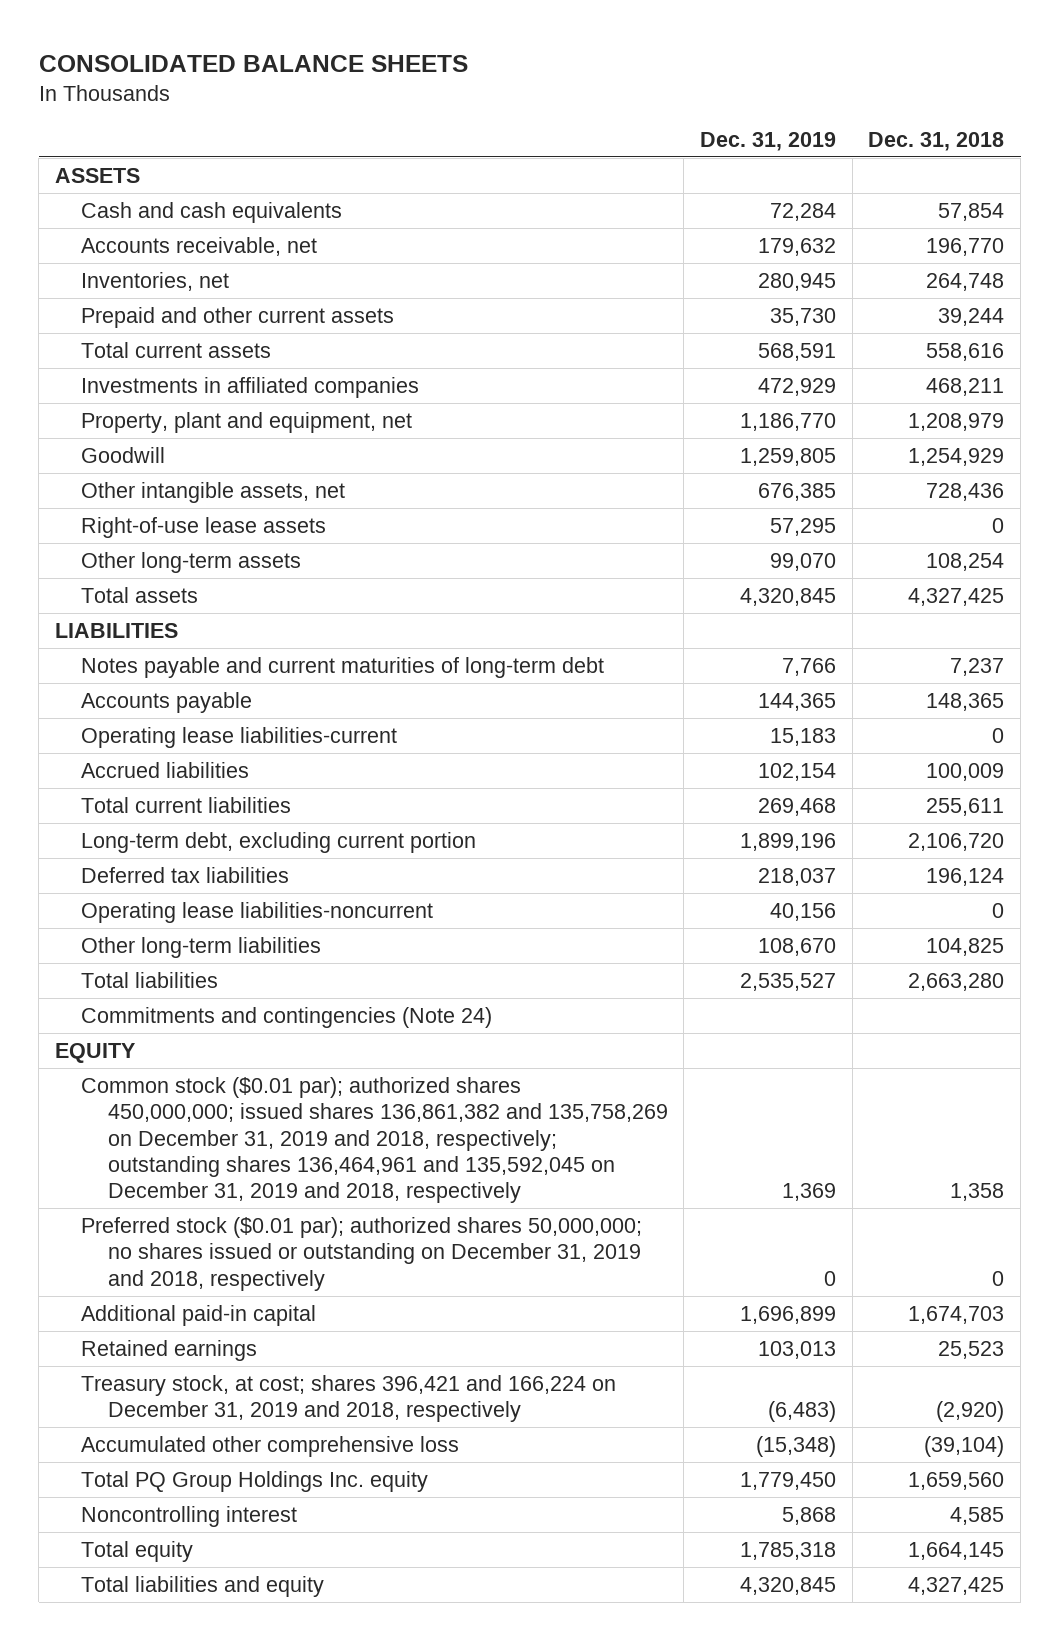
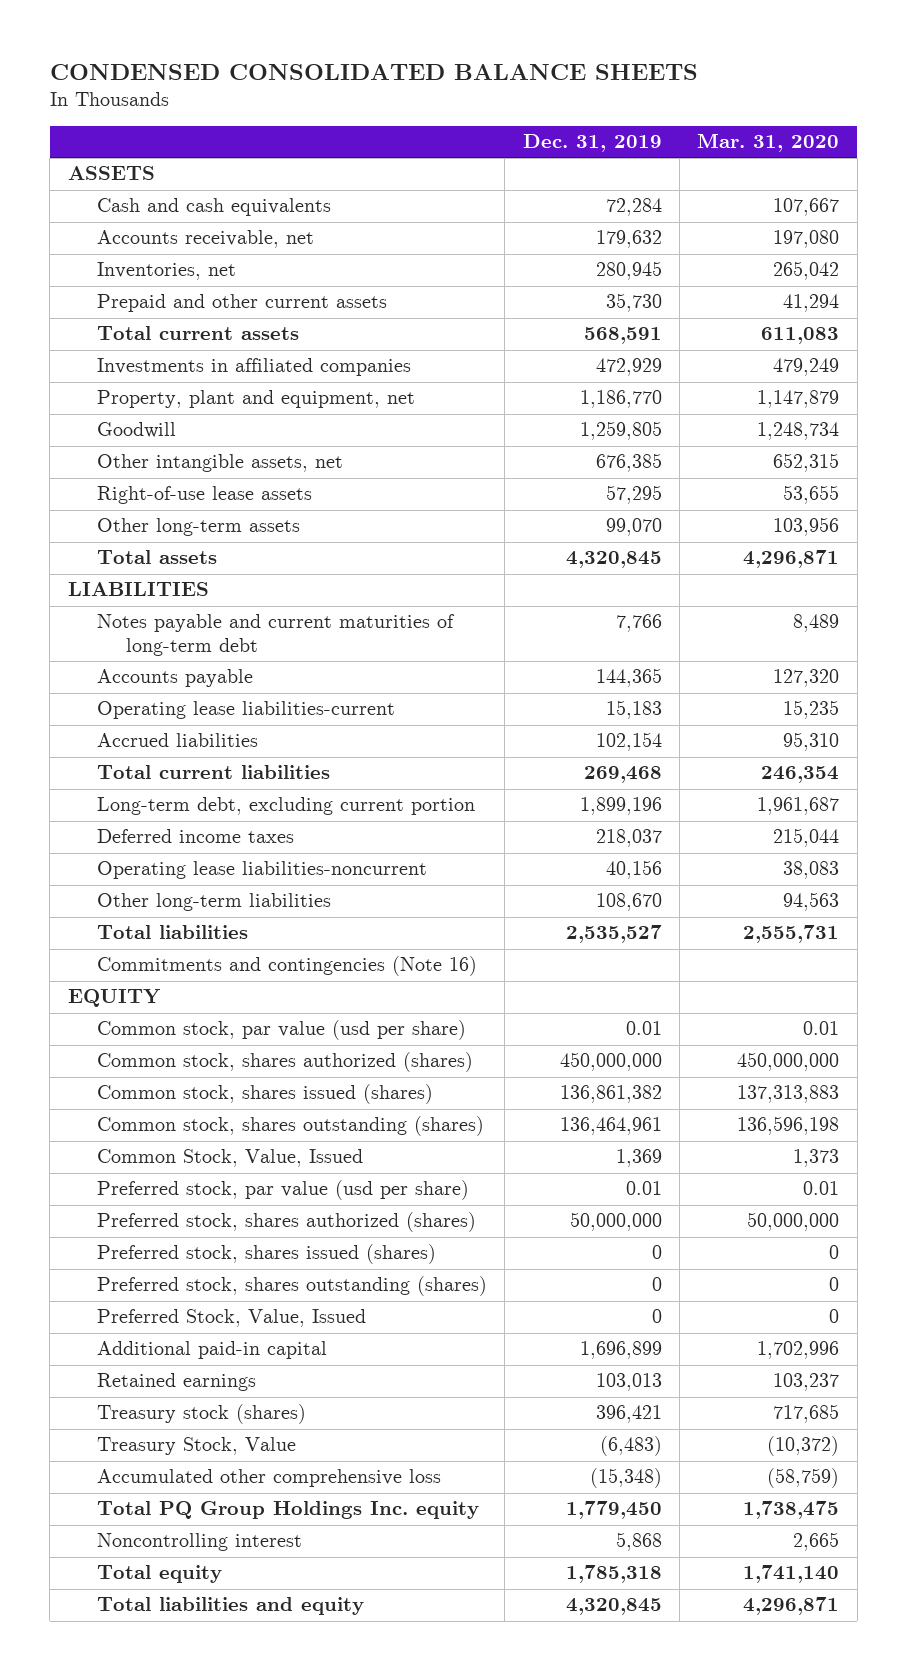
[38,54,468,72] CONSOLIDATED BALANCE SHEETS -> [49,64,698,81] CONDENSED CONSOLIDATED BALANCE SHEETS
[868,131,1005,151] Dec. 31, 2018 -> none
none -> [697,133,840,153] Mar. 31, 2020
[81,866,290,883] Deferred tax liabilities -> [97,829,295,844] Deferred income taxes
[81,1006,493,1028] Commitments and contingencies (Note 24) -> [97,956,478,977] Commitments and contingencies (Note 16)
none -> [97,1020,467,1041] Common stock, par value (usd per share)
none -> [97,1052,474,1073] Common stock, shares authorized (shares)
none -> [97,1084,434,1105] Common stock, shares issued (shares)
none -> [97,1116,485,1137] Common stock, shares outstanding (shares)
[81,1076,668,1204] Common stock ($0.01 par); authorized shares 450,000,000; issued shares 136,861,382 and 135,758,269 on December 31, 2019 and 2018, respectively; outstanding shares 136,464,961 and 135,592,045 on December 31, 2019 and 2018, respectively -> [97,1149,364,1168] Common Stock, Value, Issued
none -> [97,1180,470,1201] Preferred stock, par value (usd per share)
none -> [97,1212,477,1233] Preferred stock, shares authorized (shares)
none -> [97,1244,437,1265] Preferred stock, shares issued (shares)
none -> [97,1276,488,1297] Preferred stock, shares outstanding (shares)
[81,1216,643,1291] Preferred stock ($0.01 par); authorized shares 50,000,000; no shares issued or outstanding on December 31, 2019 and 2018, respectively -> [97,1309,367,1328] Preferred Stock, Value, Issued
none -> [97,1404,307,1425] Treasury stock (shares)
[81,1374,617,1423] Treasury stock, at cost; shares 396,421 and 166,224 on December 31, 2019 and 2018, respectively -> [97,1437,297,1456] Treasury Stock, Value

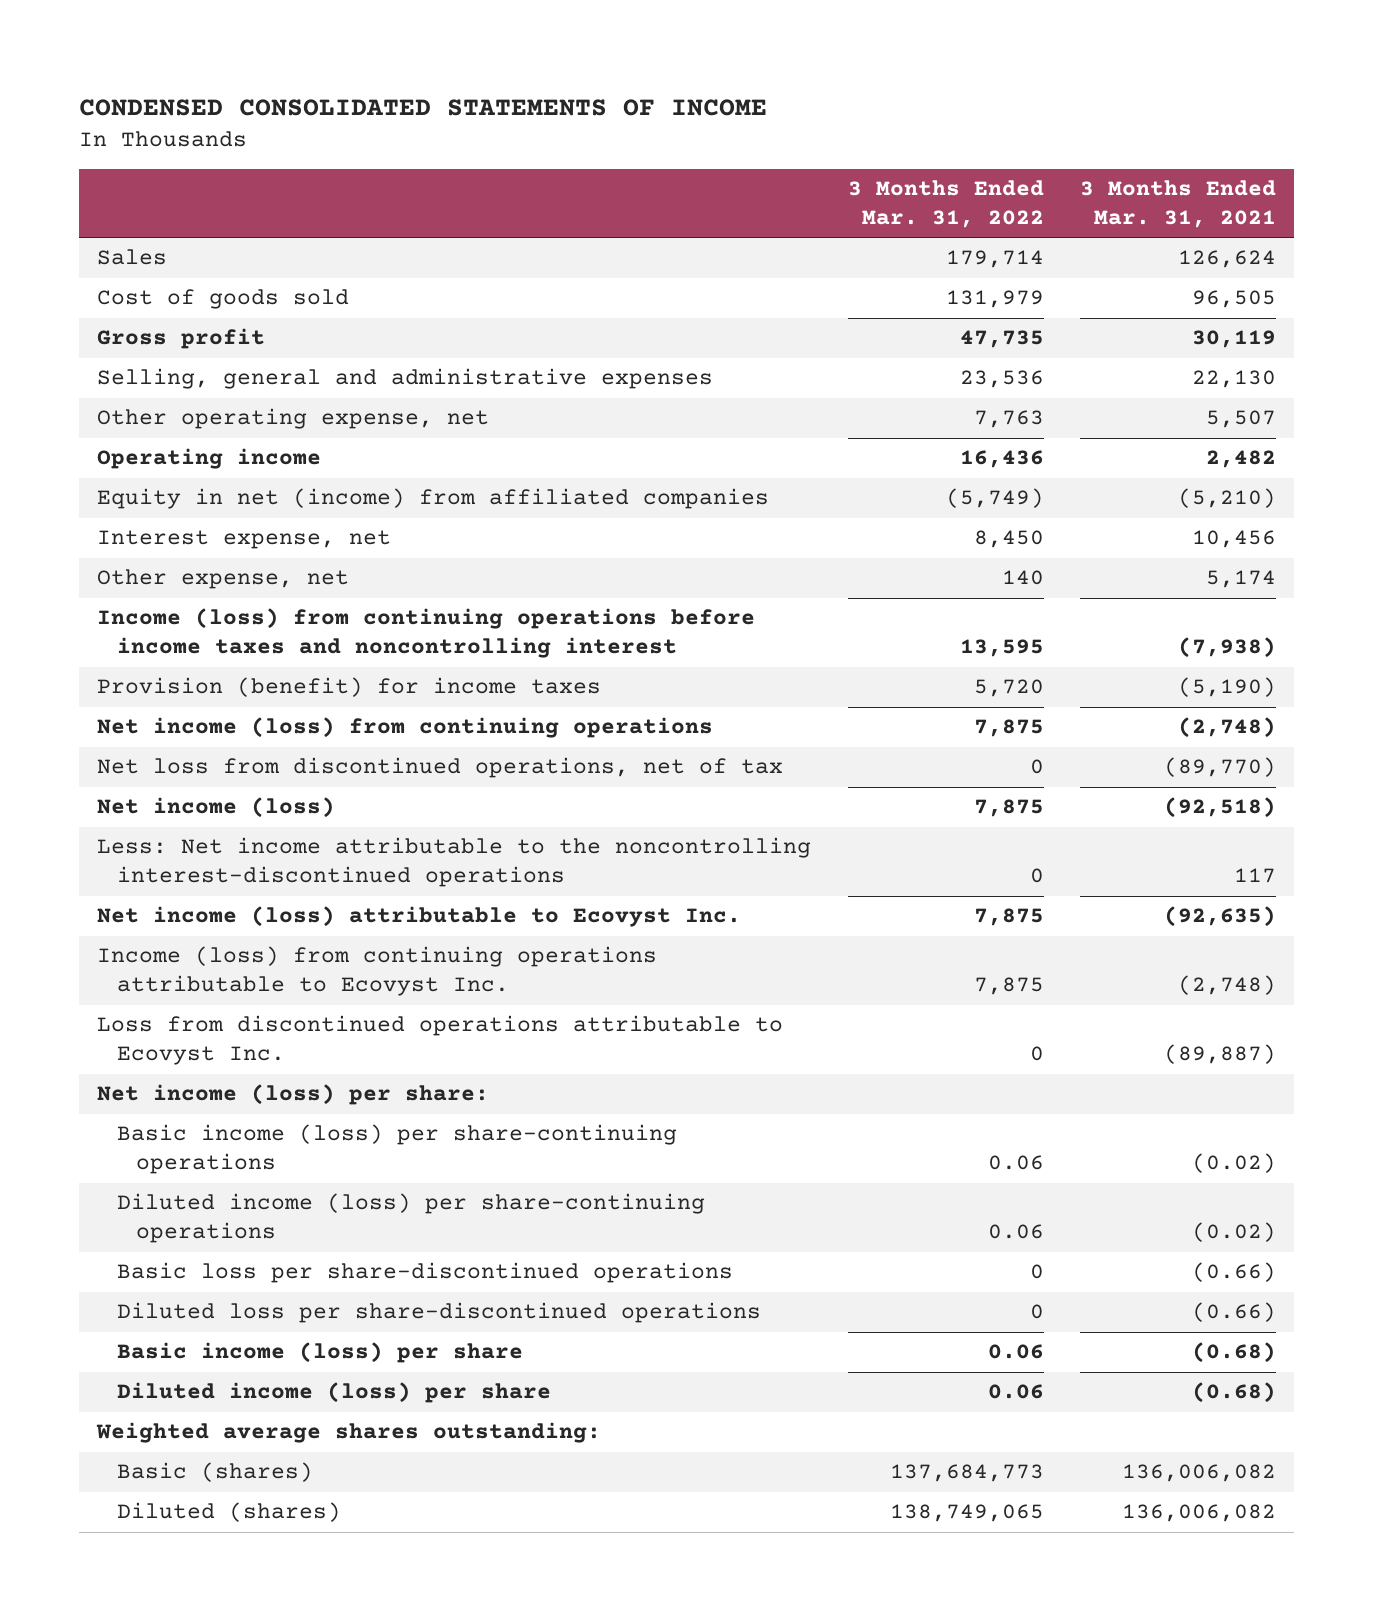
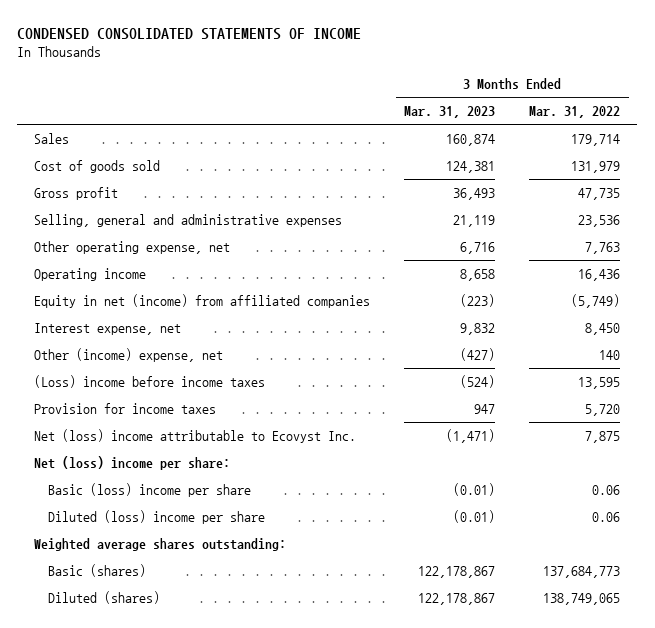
[1079,180,1276,229] 3 Months Ended Mar. 31, 2021 -> none
none -> [404,105,496,118] Mar. 31, 2023
[97,717,714,739] Net income (loss) from continuing operations -> none
[97,757,784,779] Net loss from discontinued operations, net of tax -> none
[97,797,336,819] Net income (loss) -> none
[97,837,812,888] Less: Net income attributable to the noncontrolling interest-discontinued operations -> none
[97,946,658,997] Income (loss) from continuing operations attributable to Ecovyst Inc. -> none
[97,1015,784,1066] Loss from discontinued operations attributable to Ecovyst Inc. -> none
[116,1124,677,1175] Basic income (loss) per share-continuing operations -> none
[116,1193,705,1244] Diluted income (loss) per share-continuing operations -> none
[116,1262,733,1284] Basic loss per share-discontinued operations -> none
[116,1302,761,1324] Diluted loss per share-discontinued operations -> none
[97,569,350,590] Other expense, net -> [34,347,224,362] Other (income) expense, net
[97,608,756,659] Income (loss) from continuing operations before income taxes and noncontrolling interest -> [34,374,266,388] (Loss) income before income taxes
[97,677,602,698] Provision (benefit) for income taxes -> [34,402,217,414] Provision for income taxes
[97,906,742,928] Net income (loss) attributable to Ecovyst Inc. -> [34,428,357,443] Net (loss) income attributable to Ecovyst Inc.
[97,1084,490,1106] Net income (loss) per share: -> [34,455,231,470] Net (loss) income per share:
[116,1342,523,1364] Basic income (loss) per share -> [48,482,252,497] Basic (loss) income per share
[116,1382,551,1404] Diluted income (loss) per share -> [48,509,266,524] Diluted (loss) income per share

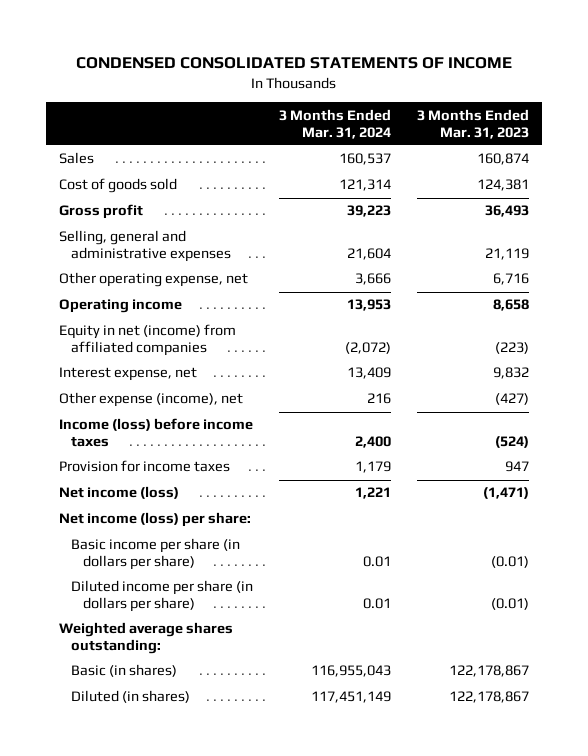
[529,105,621,118] Mar. 31, 2022 -> none
none -> [279,108,392,139] 3 Months Ended Mar. 31, 2024
[34,347,224,362] Other (income) expense, net -> [58,392,243,408] Other expense (income), net
[34,374,266,388] (Loss) income before income taxes -> [58,418,253,448] Income (loss) before income taxes
[34,428,357,443] Net (loss) income attributable to Ecovyst Inc. -> [58,486,179,500] Net income (loss)
[34,455,231,470] Net (loss) income per share: -> [58,512,251,528] Net income (loss) per share:
[48,482,252,497] Basic (loss) income per share -> [71,538,241,571] Basic income per share (in dollars per share)
[48,509,266,524] Diluted (loss) income per share -> [71,580,254,613] Diluted income per share (in dollars per share)
[48,563,147,577] Basic (shares) -> [71,664,178,678] Basic (in shares)
[48,590,161,604] Diluted (shares) -> [71,690,191,704] Diluted (in shares)

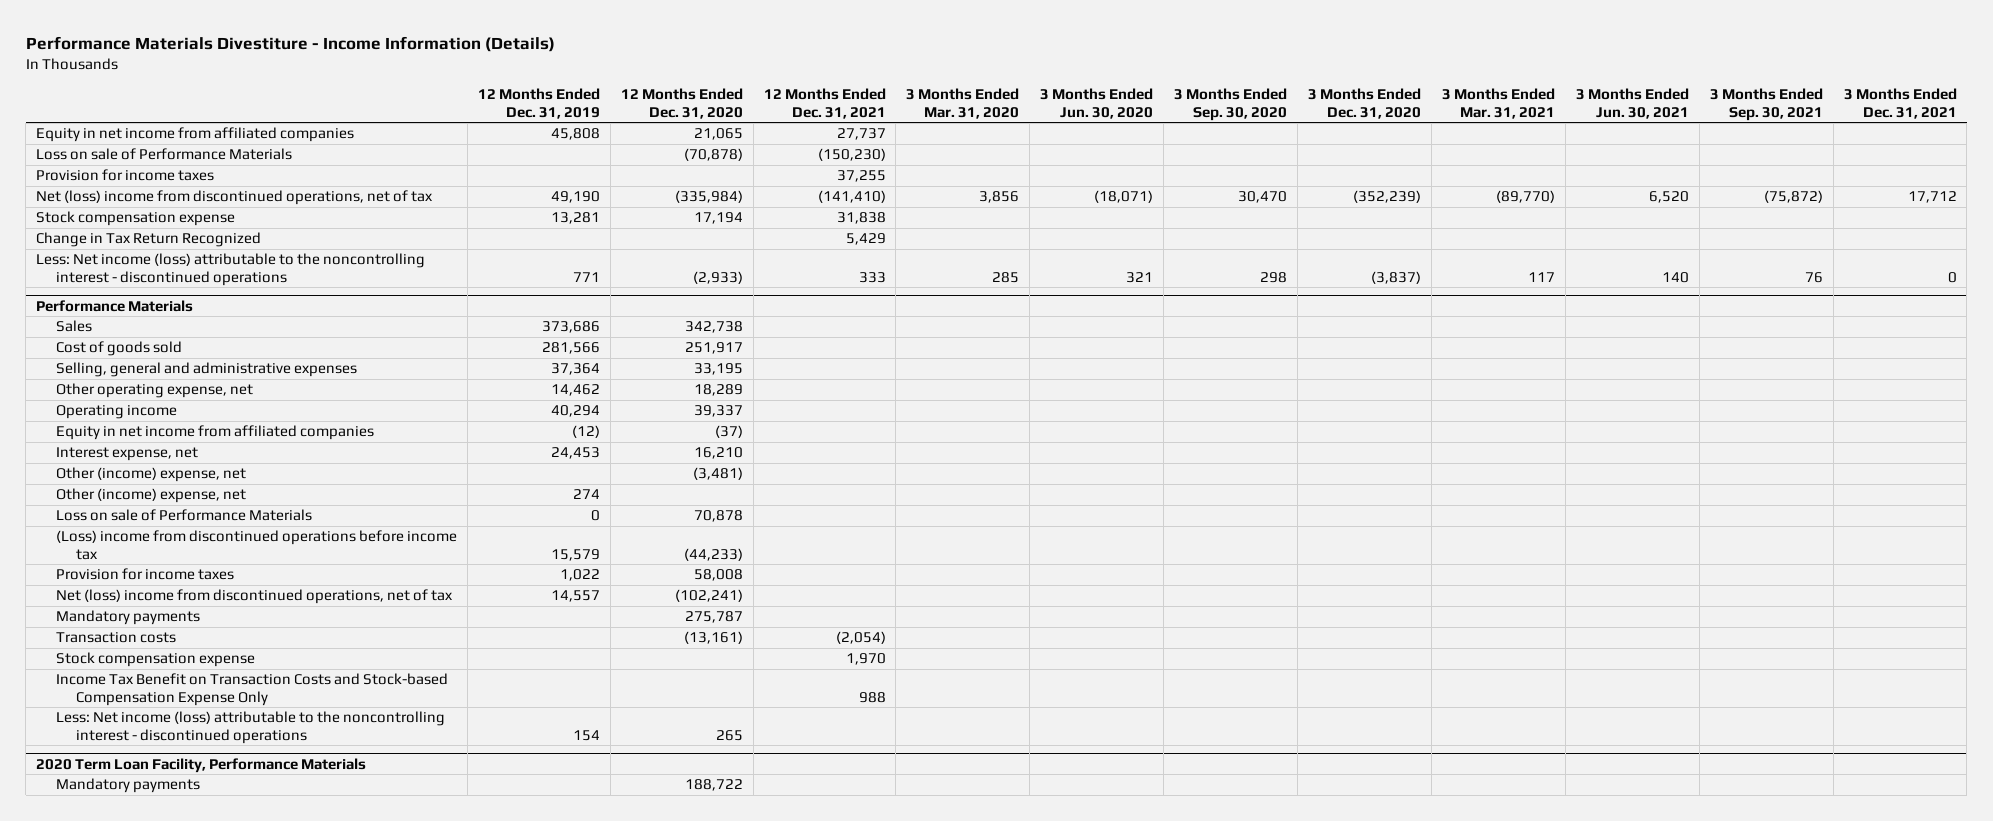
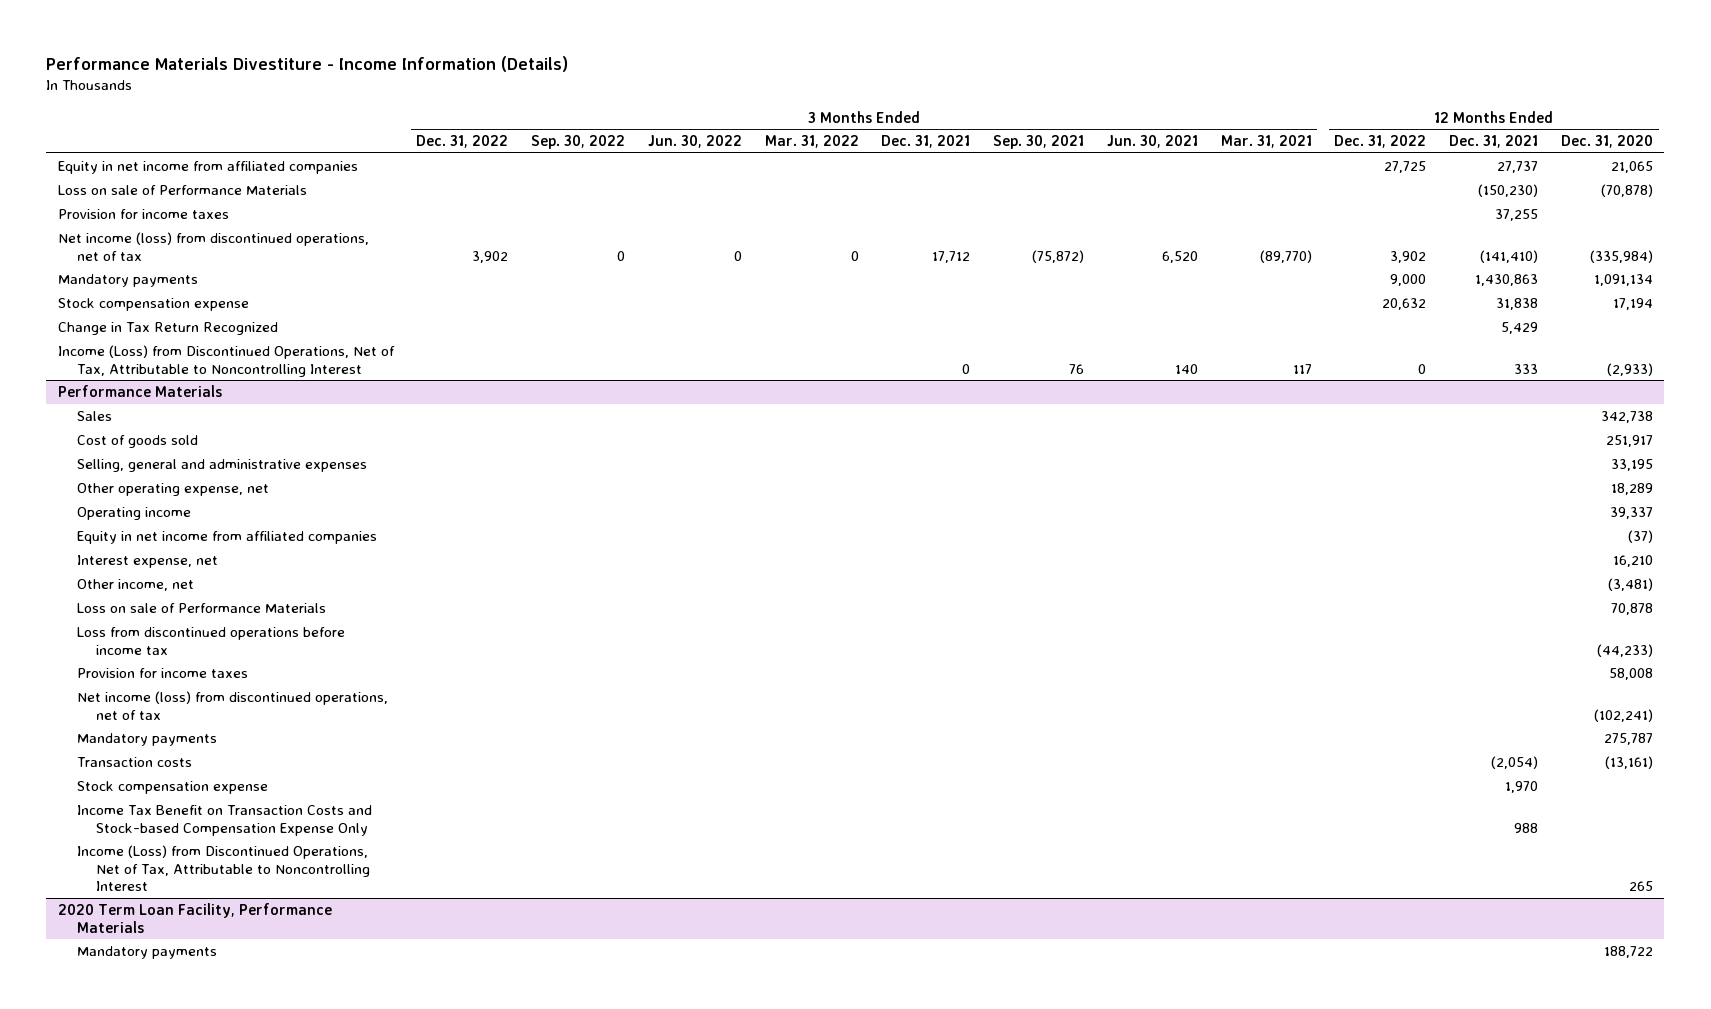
[477,88,600,119] 12 Months Ended Dec. 31, 2019 -> none
[906,88,1020,119] 3 Months Ended Mar. 31, 2020 -> none
[1040,88,1154,119] 3 Months Ended Jun. 30, 2020 -> none
[1174,88,1288,121] 3 Months Ended Sep. 30, 2020 -> none
[1308,88,1422,119] 3 Months Ended Dec. 31, 2020 -> none
none -> [416,135,509,149] Dec. 31, 2022
none -> [531,135,626,150] Sep. 30, 2022
none -> [647,135,742,149] Jun. 30, 2022
none -> [764,135,859,149] Mar. 31, 2022
none -> [1334,135,1427,149] Dec. 31, 2022
[36,190,434,206] Net (loss) income from discontinued operations, net of tax -> [57,231,369,261] Net income (loss) from discontinued operations, net of tax
none -> [57,273,198,287] Mandatory payments
[36,253,426,286] Less: Net income (loss) attributable to the noncontrolling interest - discontinued operations -> [57,344,395,377] Income (Loss) from Discontinued Operations, Net of Tax, Attributable to Noncontrolling Interest
[55,488,246,504] Other (income) expense, net -> none
[55,467,246,483] Other (income) expense, net -> [76,578,194,591] Other income, net
[55,530,457,560] (Loss) income from discontinued operations before income tax -> [76,626,345,655] Loss from discontinued operations before income tax
[55,589,453,605] Net (loss) income from discontinued operations, net of tax -> [76,690,388,720] Net income (loss) from discontinued operations, net of tax
[55,711,445,744] Less: Net income (loss) attributable to the noncontrolling interest - discontinued operations -> [76,844,371,892] Income (Loss) from Discontinued Operations, Net of Tax, Attributable to Noncontrolling Interest

